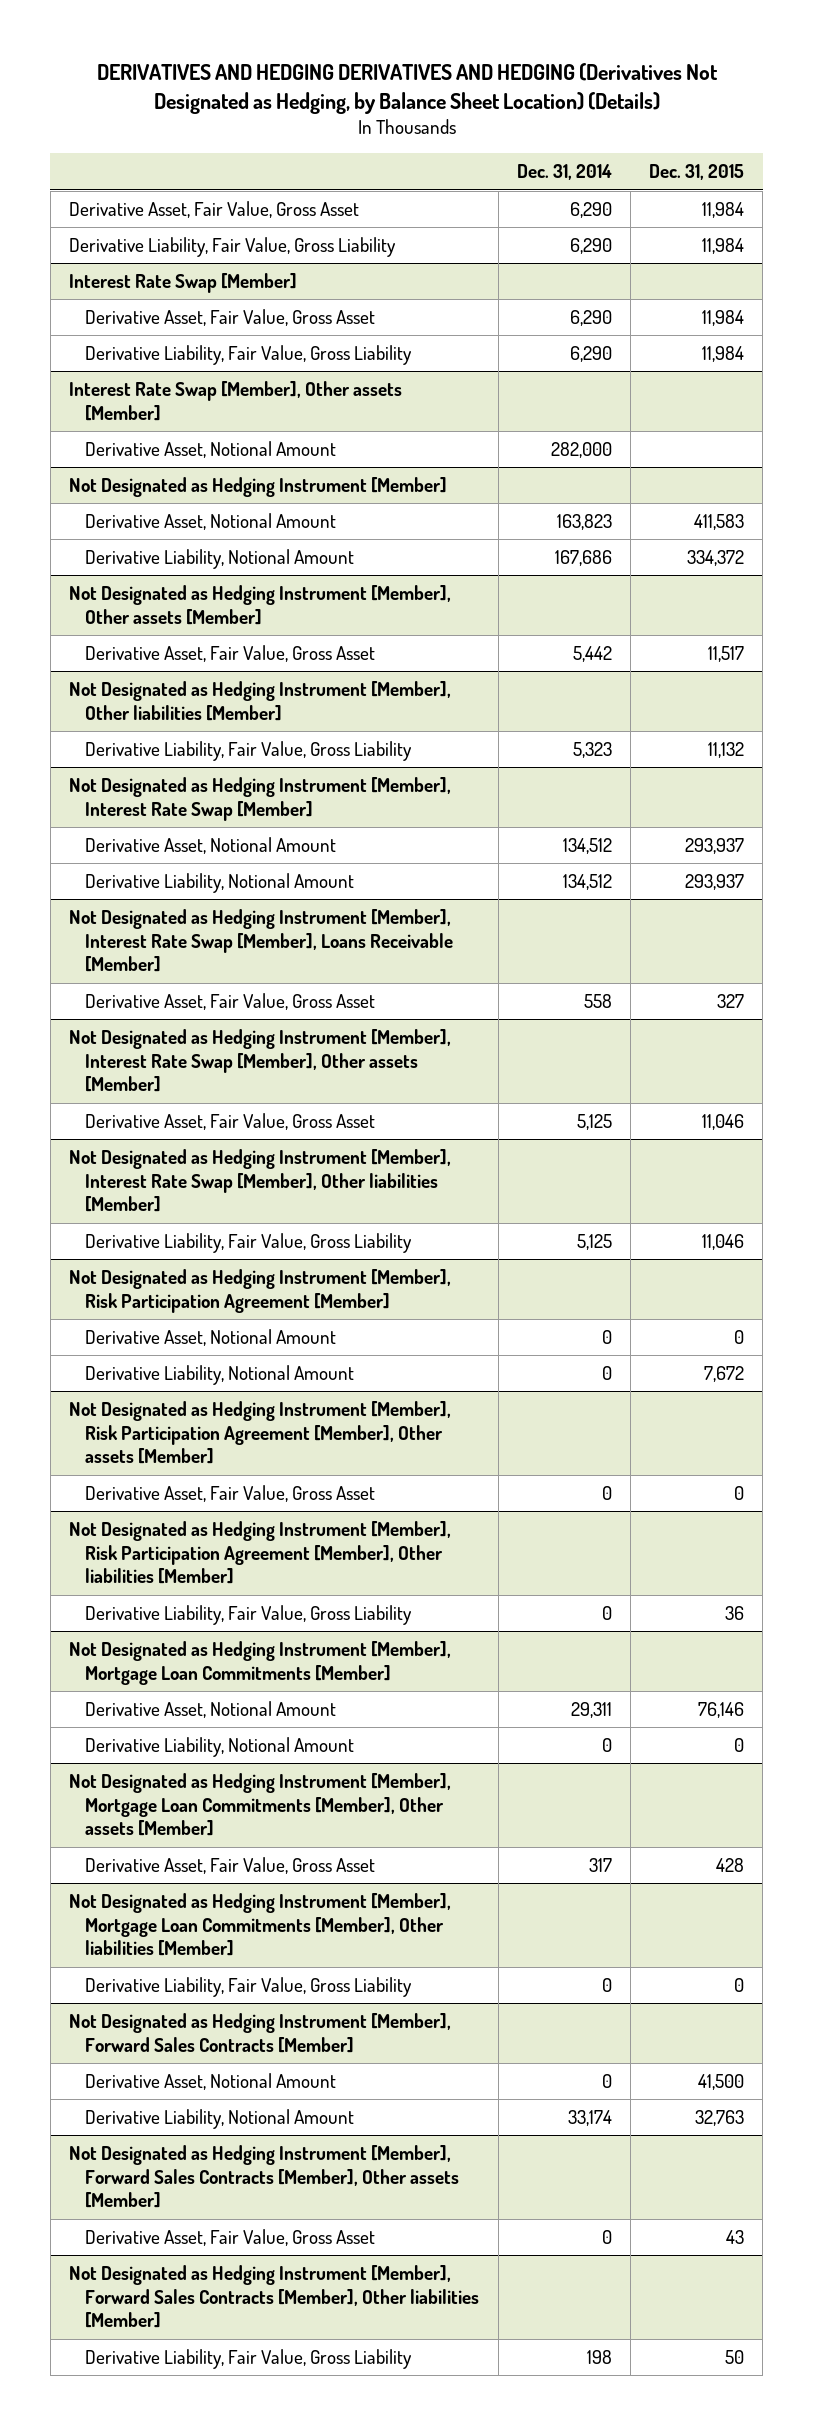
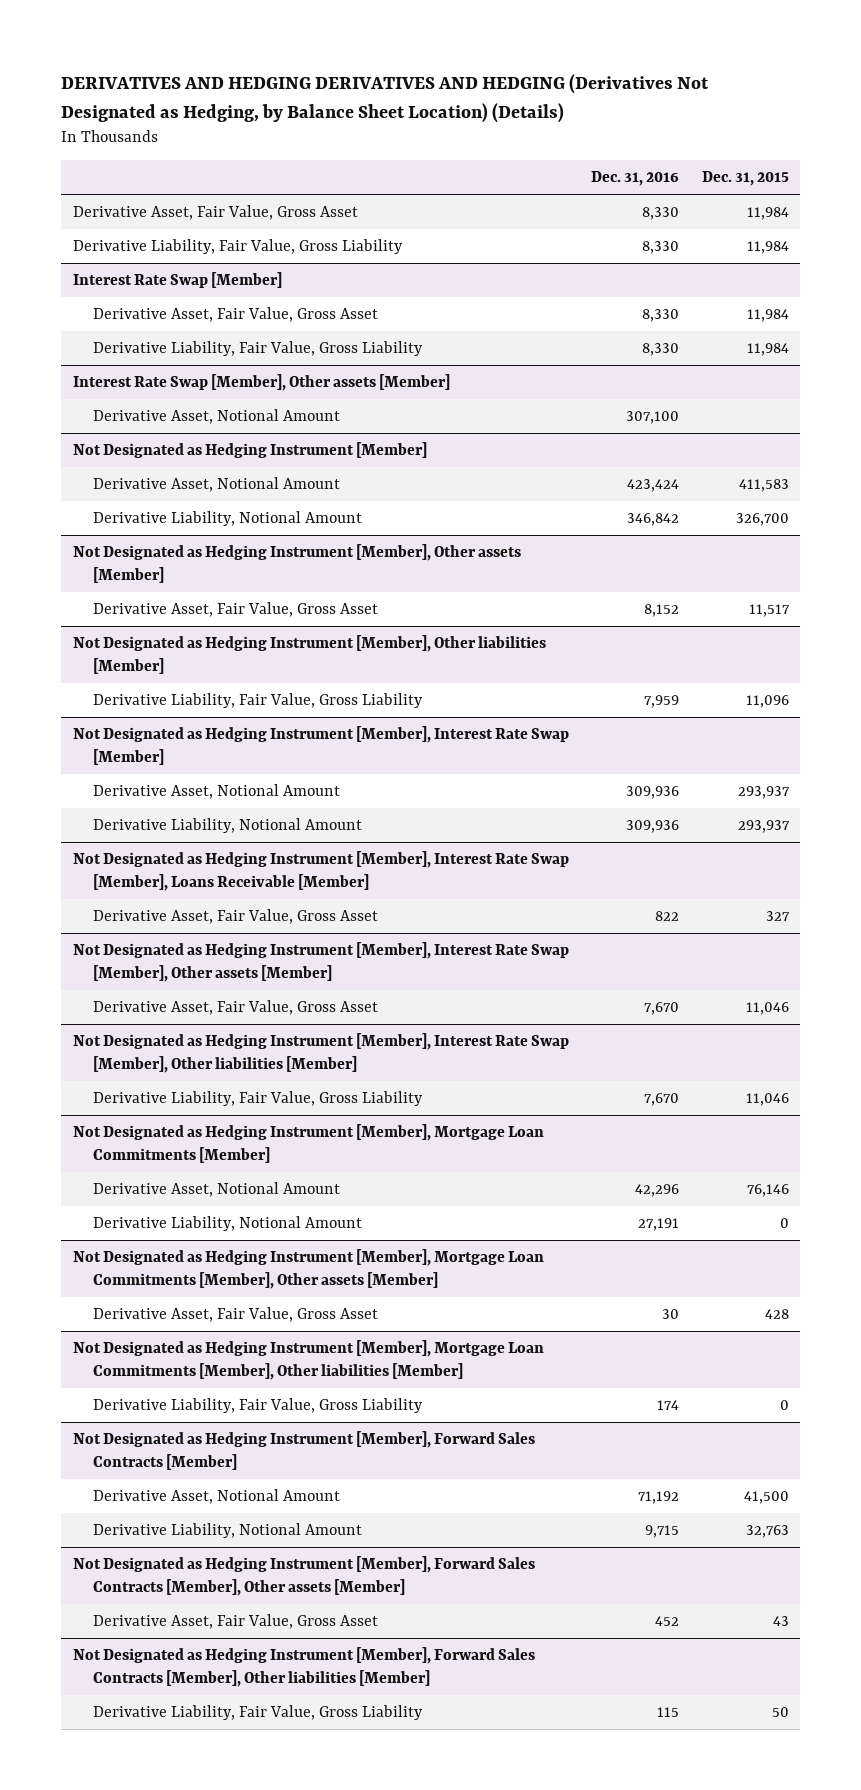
[516,164,612,181] Dec. 31, 2014 -> none
none -> [591,171,680,187] Dec. 31, 2016
[687,550,745,567] 334,372 -> [735,513,789,527] 326,700
[708,742,745,759] 11,132 -> [745,695,789,709] 11,096
[69,1269,452,1313] Not Designated as Hedging Instrument [Member], Risk Participation Agreement [Member] -> none
[85,1329,337,1347] Derivative Asset, Notional Amount -> none
[85,1365,355,1386] Derivative Liability, Notional Amount -> none
[69,1401,452,1465] Not Designated as Hedging Instrument [Member], Risk Participation Agreement [Member], Other assets [Member] -> none
[85,1485,376,1503] Derivative Asset, Fair Value, Gross Asset -> none
[69,1521,452,1585] Not Designated as Hedging Instrument [Member], Risk Participation Agreement [Member], Other liabilities [Member] -> none
[85,1605,413,1626] Derivative Liability, Fair Value, Gross Liability -> none

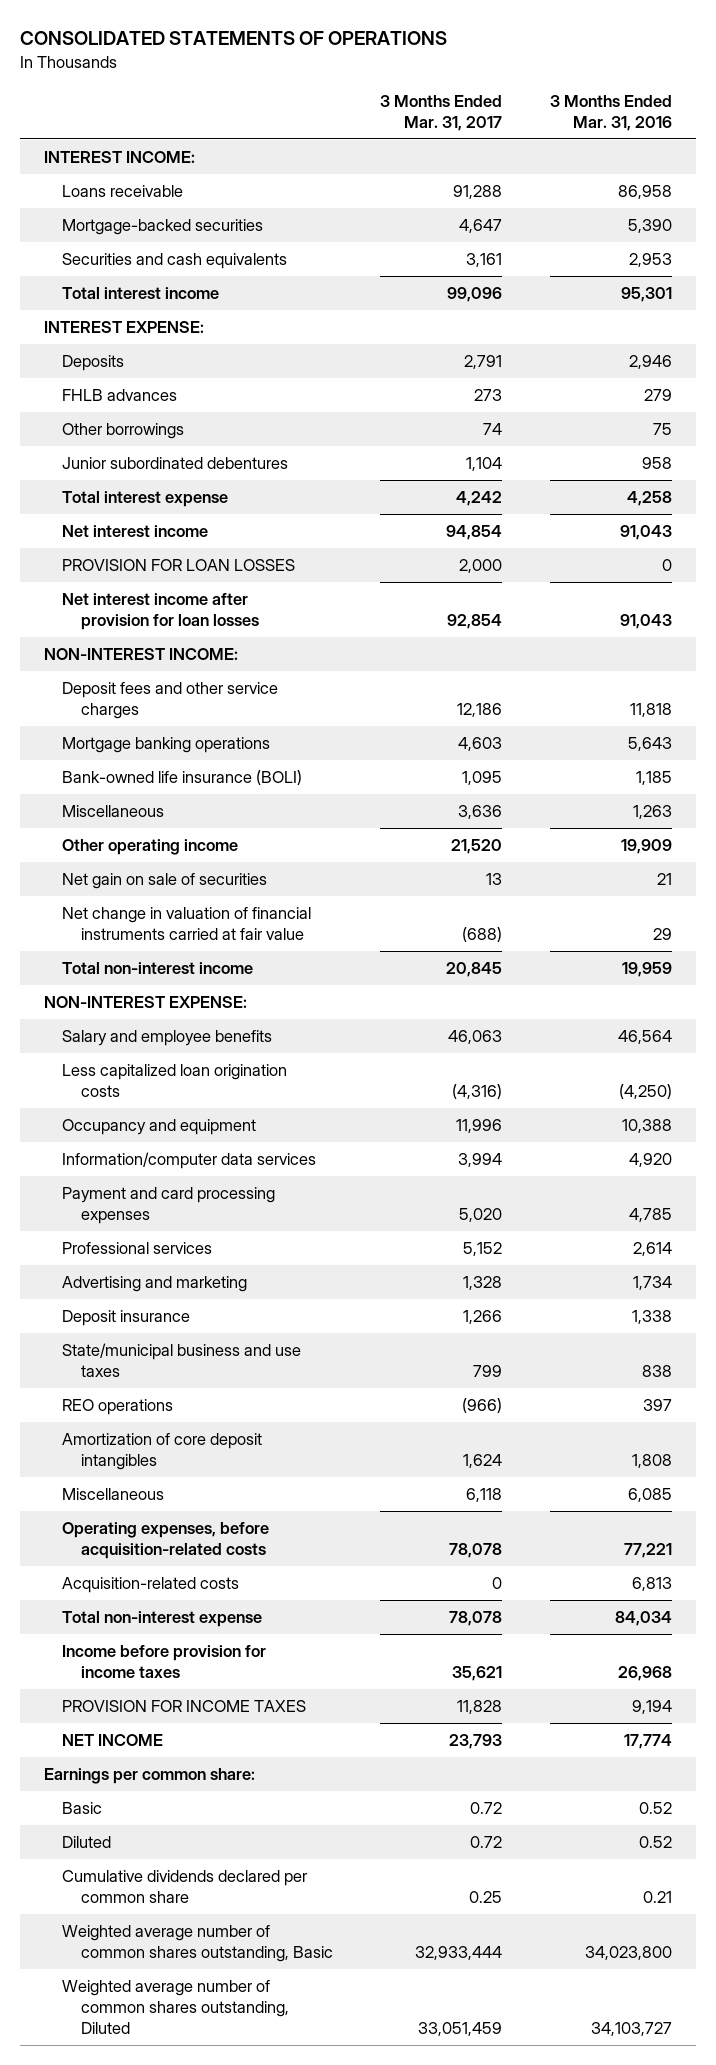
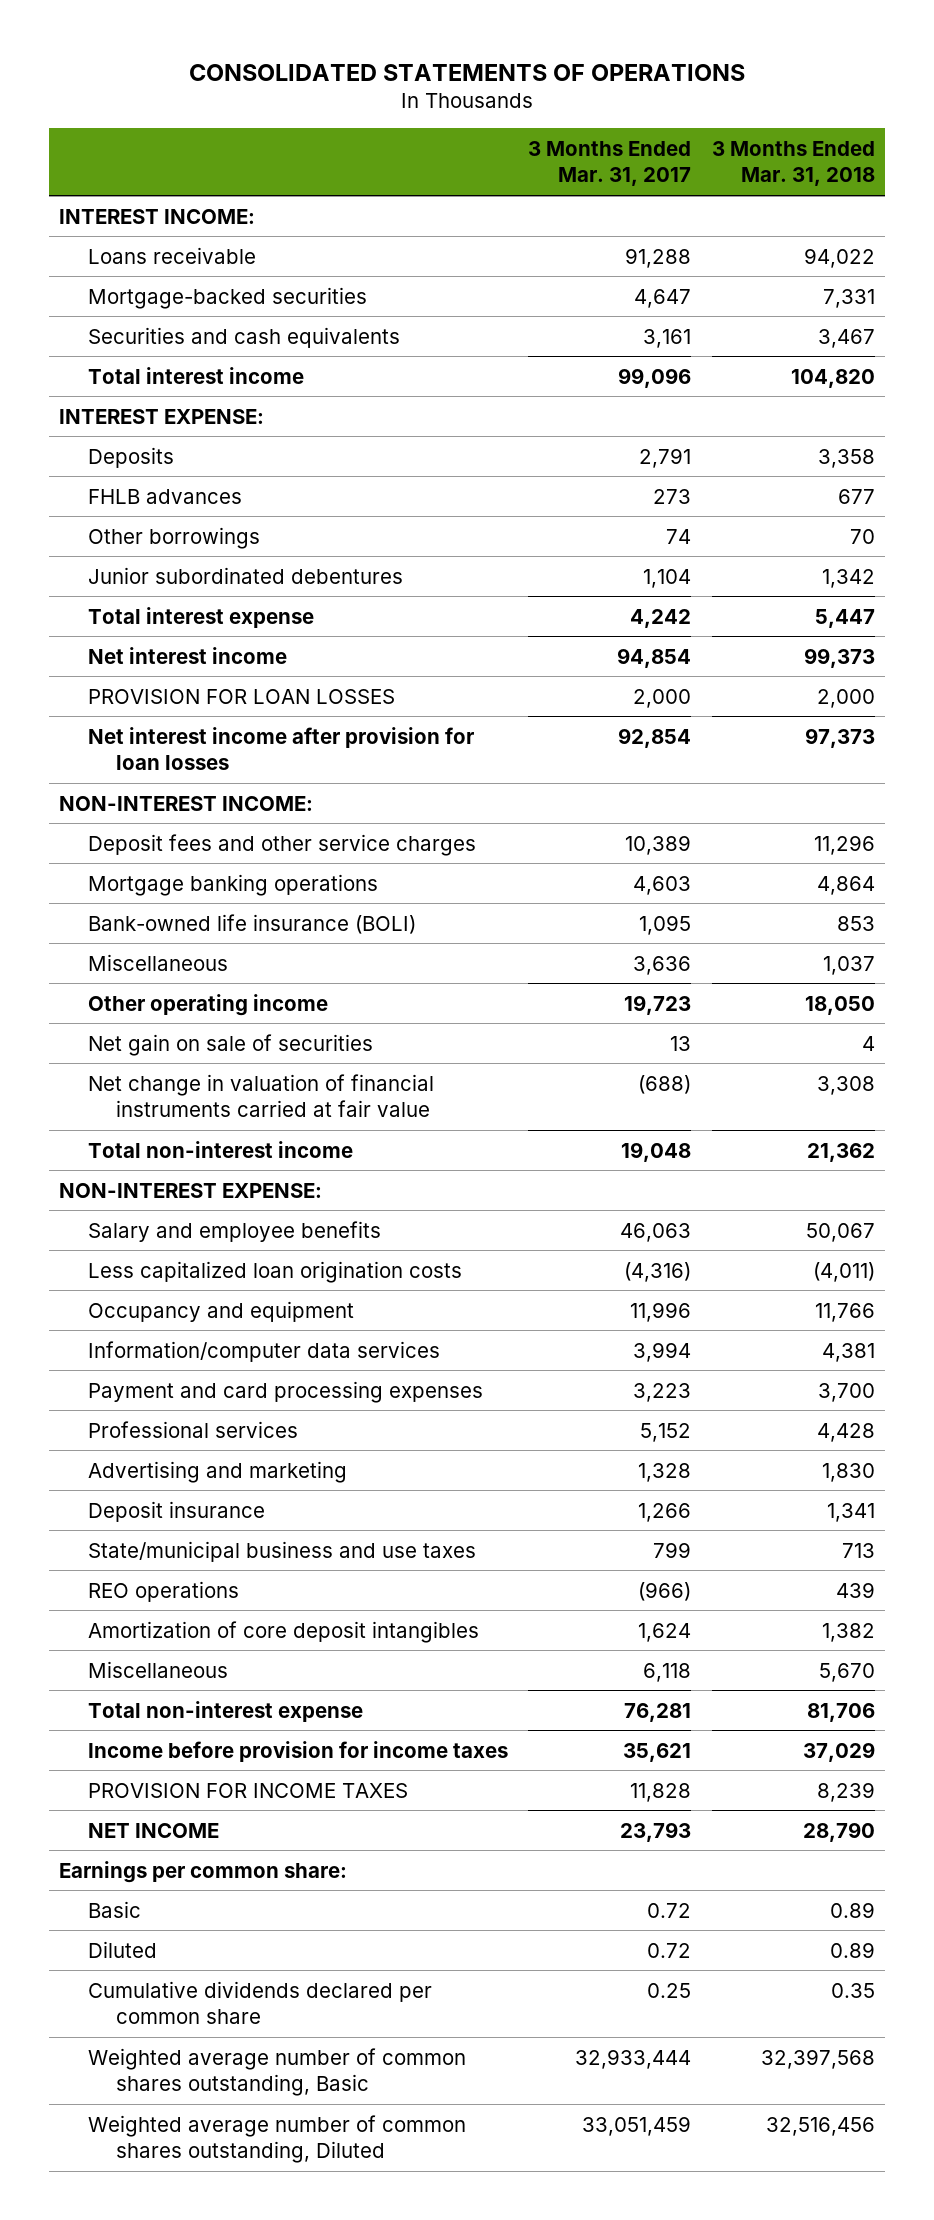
[550,94,673,131] 3 Months Ended Mar. 31, 2016 -> none
none -> [712,141,876,187] 3 Months Ended Mar. 31, 2018
[457,702,503,717] 12,186 -> [625,834,692,855] 10,389
[451,838,503,854] 21,520 -> [624,994,692,1015] 19,723
[446,961,503,977] 20,845 -> [621,1141,692,1162] 19,048
[459,1207,503,1222] 5,020 -> [633,1382,692,1402] 3,223
[62,1521,270,1559] Operating expenses, before acquisition-related costs -> none
[62,1576,240,1593] Acquisition-related costs -> none
[449,1610,503,1626] 78,078 -> [624,1702,692,1722] 76,281

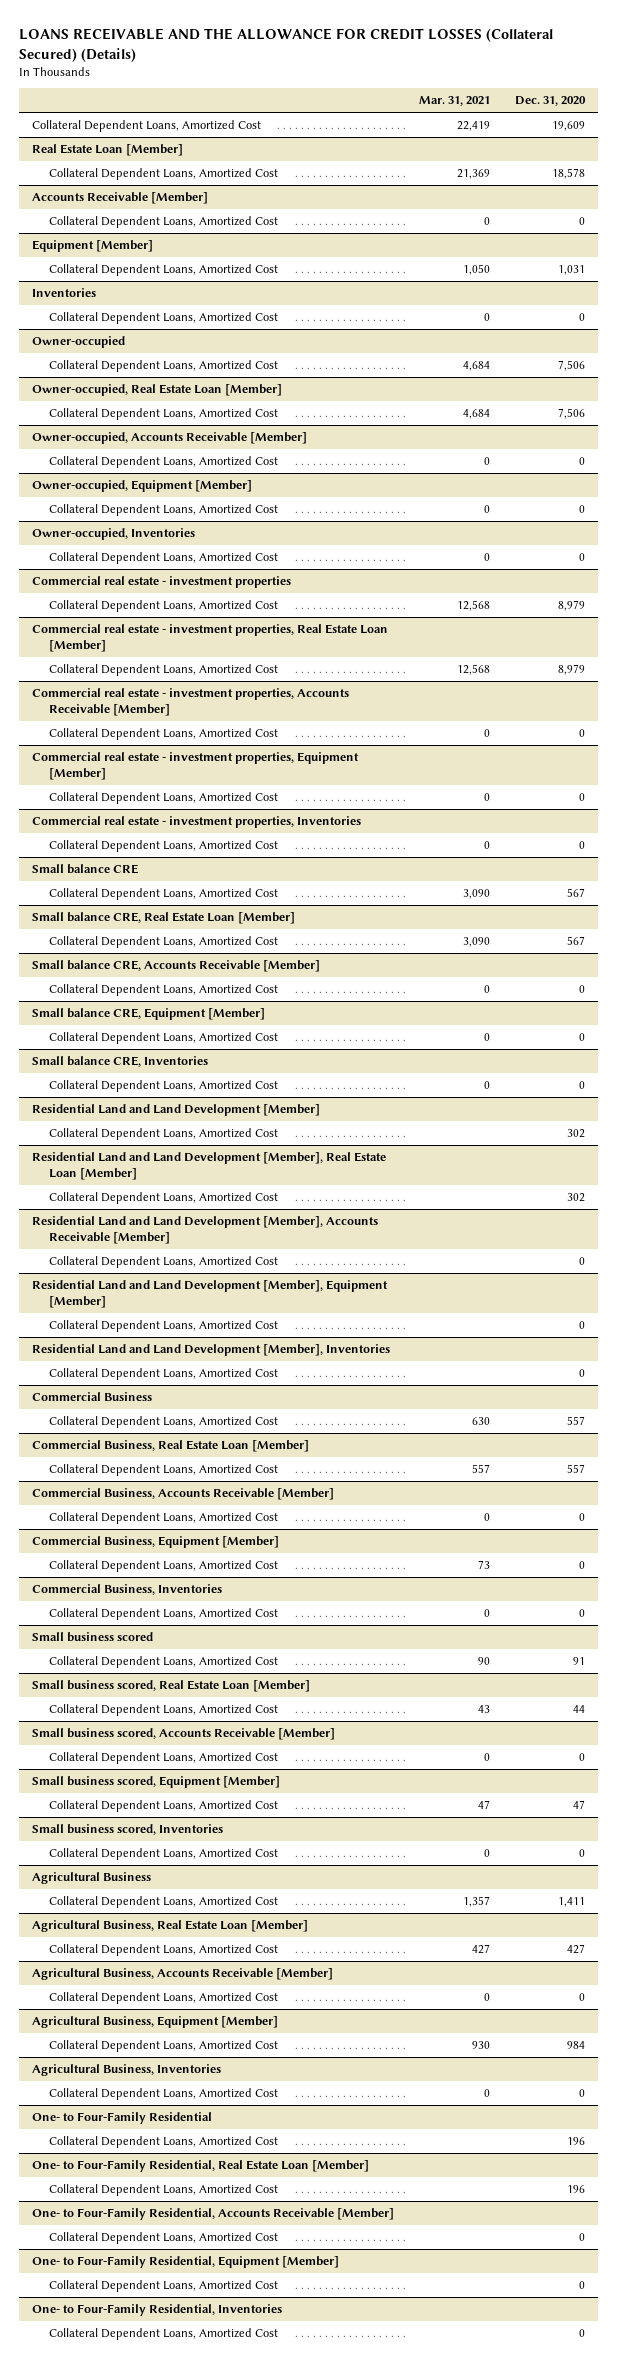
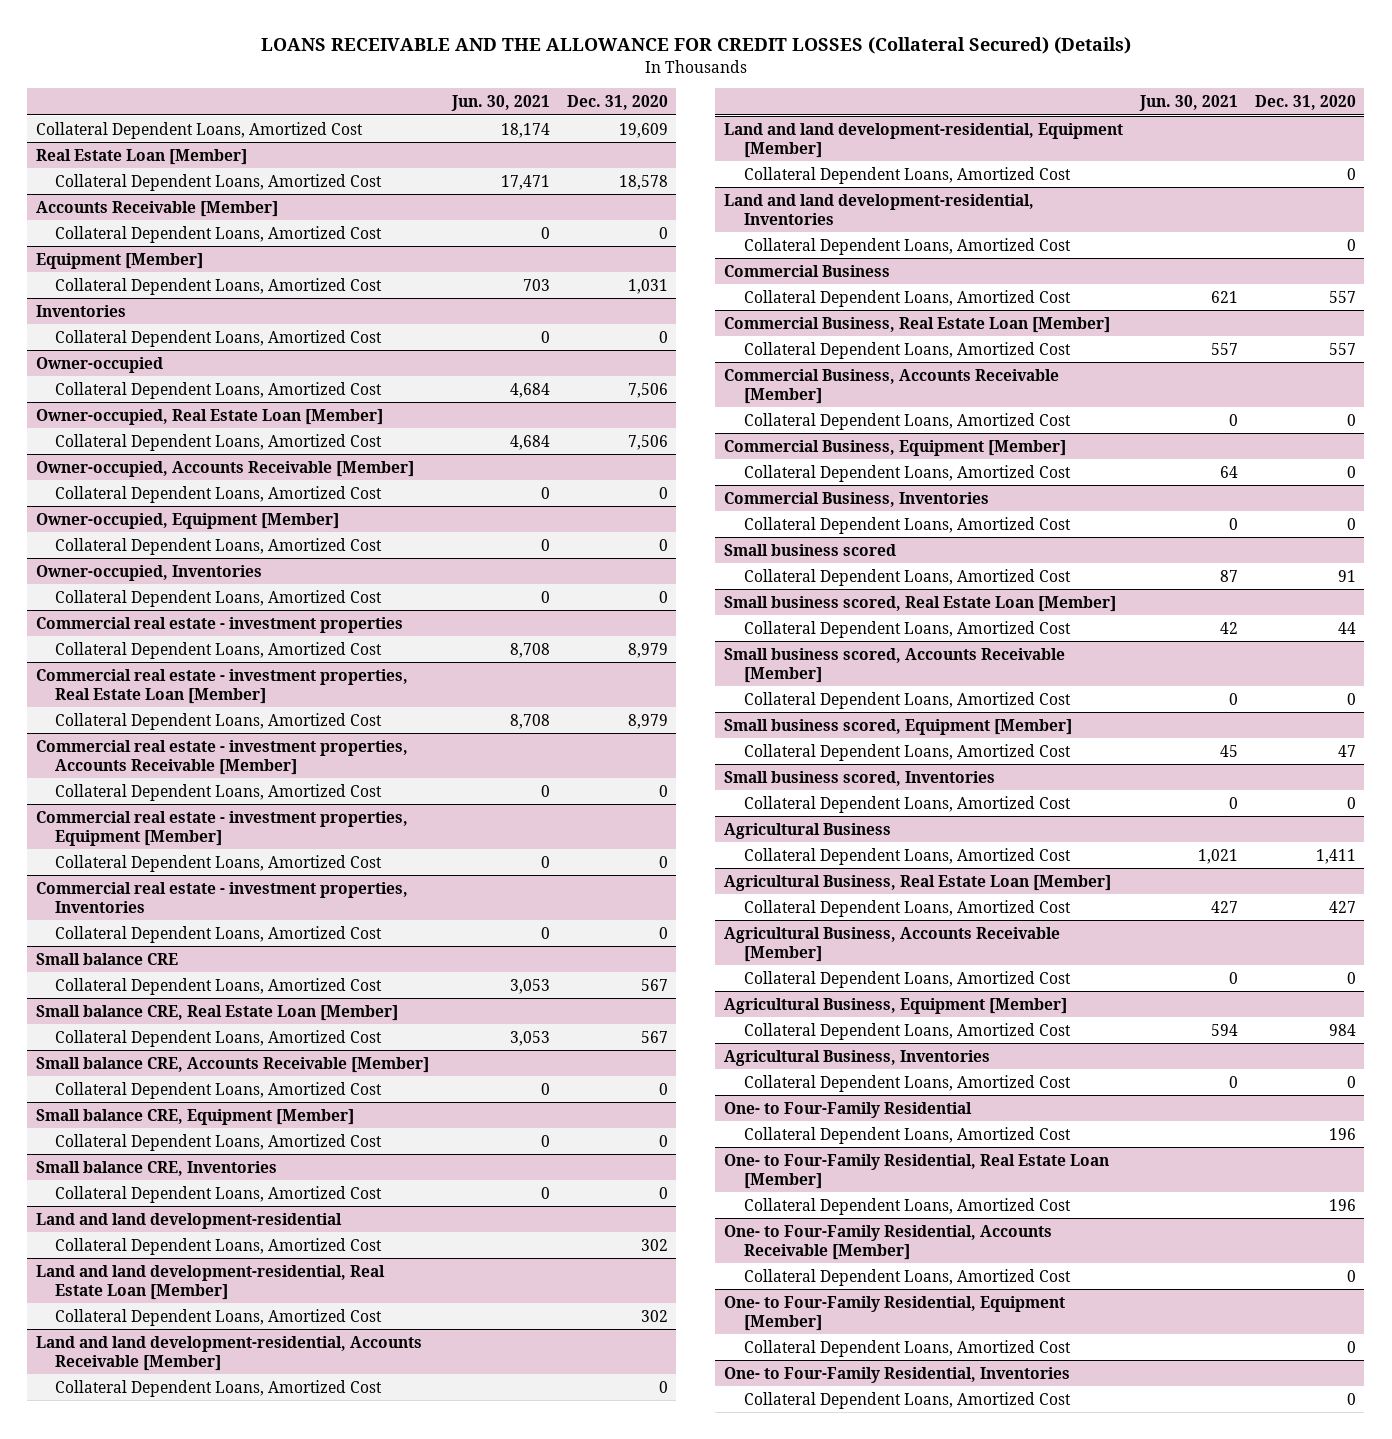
[418,96,490,107] Mar. 31, 2021 -> none
none -> [450,94,550,111] Jun. 30, 2021
[31,1103,320,1116] Residential Land and Land Development [Member] -> [35,1212,342,1229] Land and land development-residential
[31,1151,386,1181] Residential Land and Land Development [Member], Real Estate Loan [Member] -> [35,1264,385,1300] Land and land development-residential, Real Estate Loan [Member]
[31,1215,378,1245] Residential Land and Land Development [Member], Accounts Receivable [Member] -> [35,1335,422,1371] Land and land development-residential, Accounts Receivable [Member]
[31,1279,388,1309] Residential Land and Land Development [Member], Equipment [Member] -> [723,122,1123,158] Land and land development-residential, Equipment [Member]
[31,1343,390,1356] Residential Land and Land Development [Member], Inventories -> [723,193,1034,225] Land and land development-residential, Inventories

